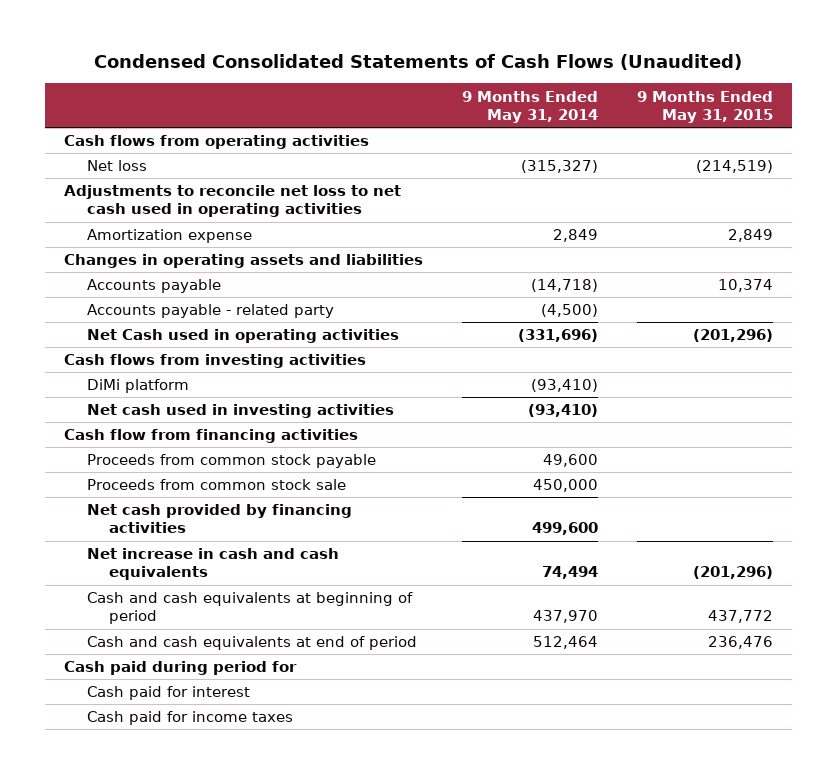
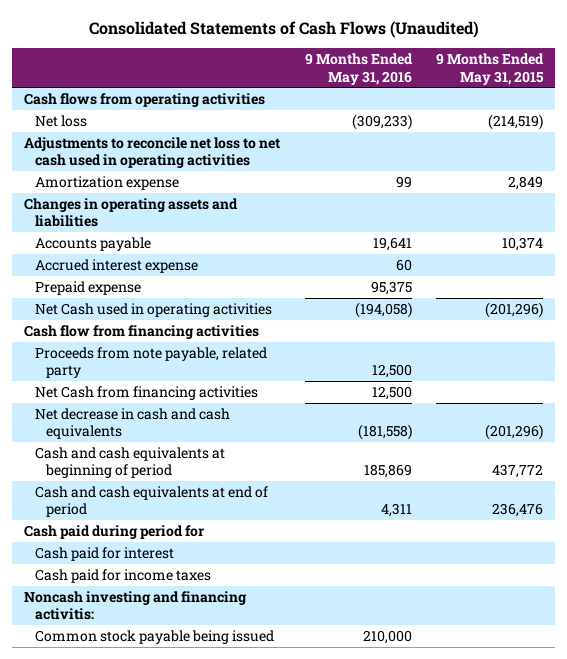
[94,54,743,71] Condensed Consolidated Statements of Cash Flows (Unaudited) -> [88,21,479,39] Consolidated Statements of Cash Flows (Unaudited)
[461,90,598,123] 9 Months Ended May 31, 2014 -> none
none -> [304,53,413,85] 9 Months Ended May 31, 2016
[86,304,334,319] Accounts payable - related party -> none
none -> [35,258,199,273] Accrued interest expense
none -> [35,280,142,295] Prepaid expense
[64,354,367,369] Cash flows from investing activities -> none
[86,379,189,394] DiMi platform -> none
[86,404,394,419] Net cash used in investing activities -> none
[86,454,376,469] Proceeds from common stock payable -> none
[86,479,346,491] Proceeds from common stock sale -> none
none -> [35,346,268,379] Proceeds from note payable, related party
[86,504,352,534] Net cash provided by financing activities -> [35,385,259,400] Net Cash from financing activities
[86,548,339,581] Net increase in cash and cash equivalents -> [35,407,231,440] Net decrease in cash and cash equivalents
none -> [24,590,248,621] Noncash investing and financing activitis:
none -> [35,629,275,644] Common stock payable being issued

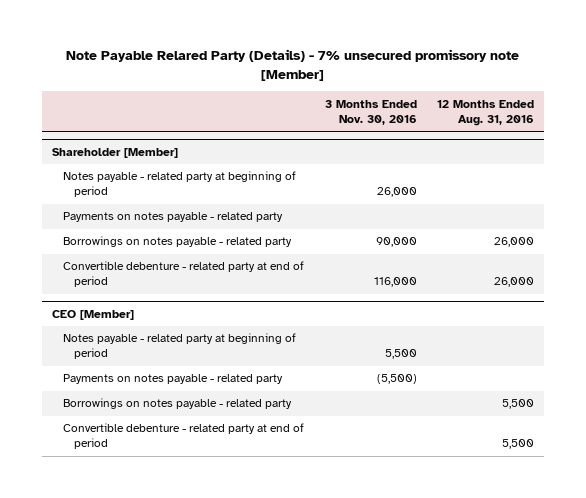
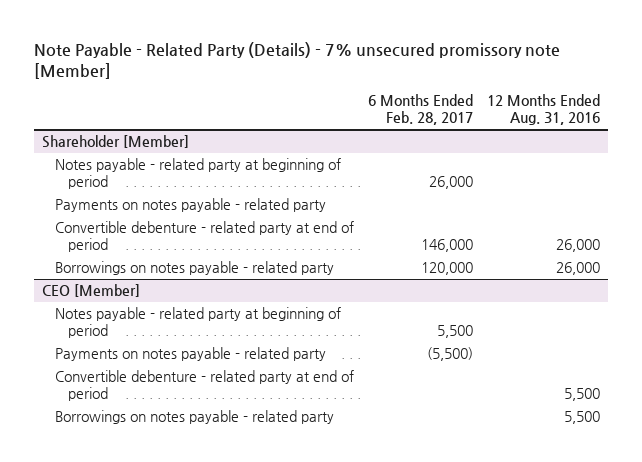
[66,49,520,82] Note Payable Relared Party (Details) - 7% unsecured promissory note [Member] -> [34,42,561,79] Note Payable - Related Party (Details) - 7% unsecured promissory note [Member]
[324,99,417,125] 3 Months Ended Nov. 30, 2016 -> none
none -> [368,94,474,126] 6 Months Ended Feb. 28, 2017
[63,236,293,248] Borrowings on notes payable - related party -> [54,261,334,276] Borrowings on notes payable - related party
[63,398,293,410] Borrowings on notes payable - related party -> [54,410,334,425] Borrowings on notes payable - related party

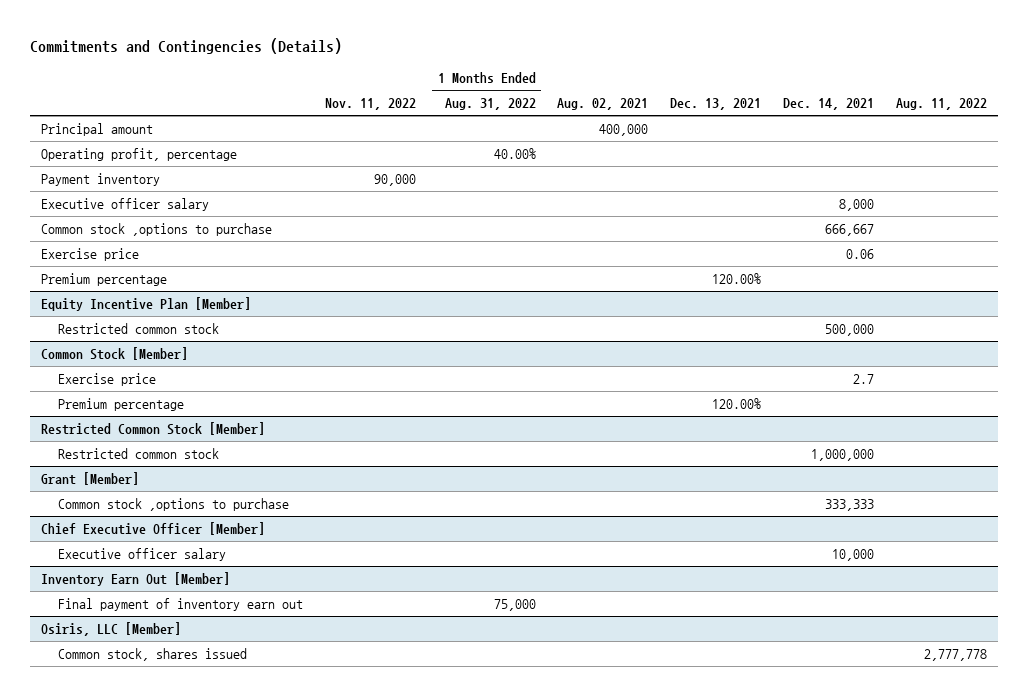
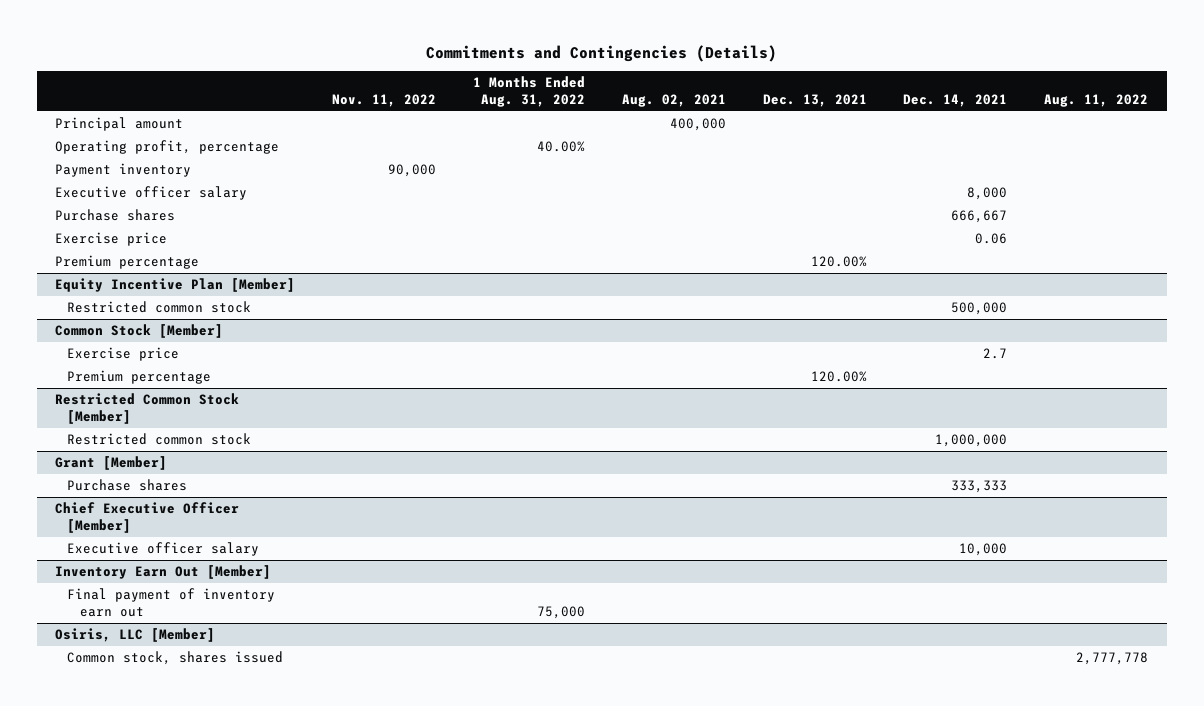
[41,222,273,236] Common stock ,options to purchase -> [55,209,176,222] Purchase shares
[58,497,290,511] Common stock ,options to purchase -> [67,479,188,492] Purchase shares

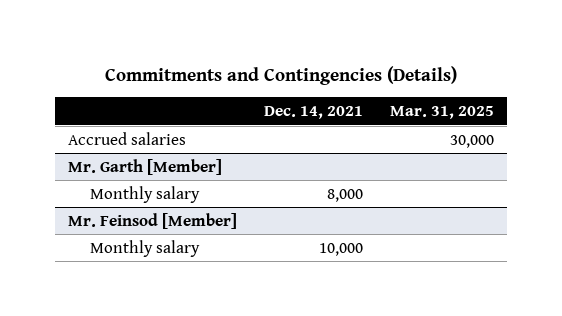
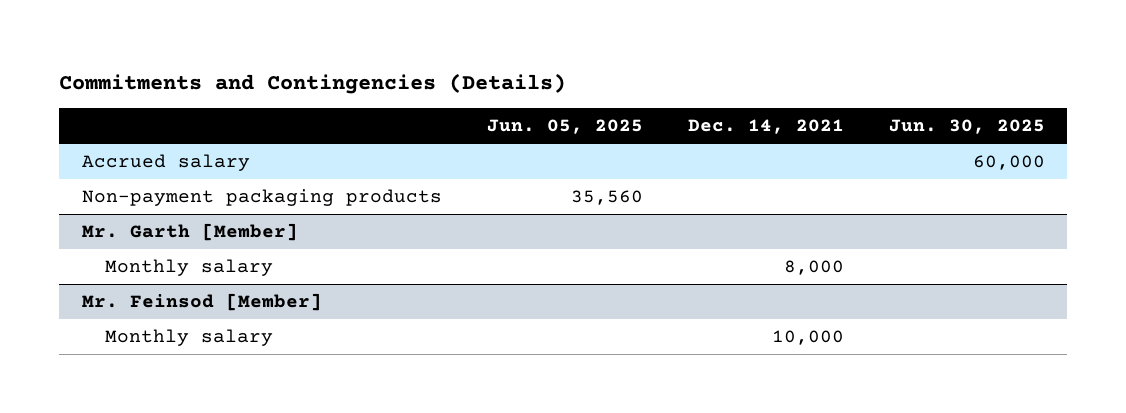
[389,106,494,120] Mar. 31, 2025 -> none
none -> [486,119,643,135] Jun. 05, 2025
none -> [888,119,1045,135] Jun. 30, 2025
[68,131,187,145] Accrued salaries -> [81,153,250,171] Accrued salary
none -> [81,188,442,206] Non-payment packaging products

